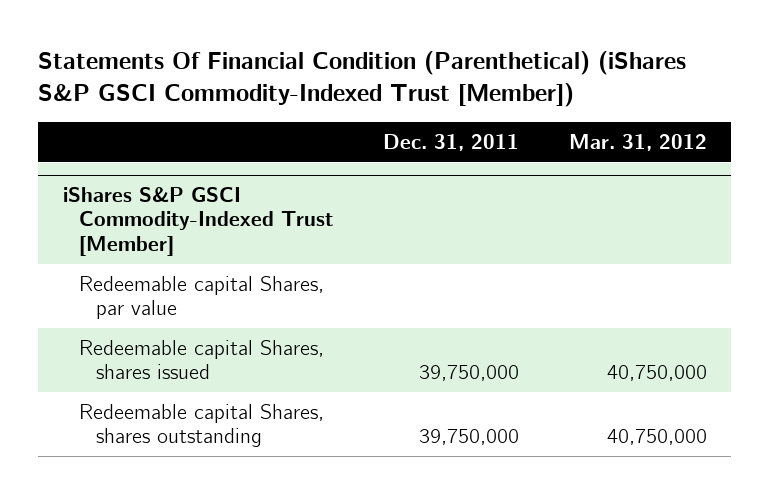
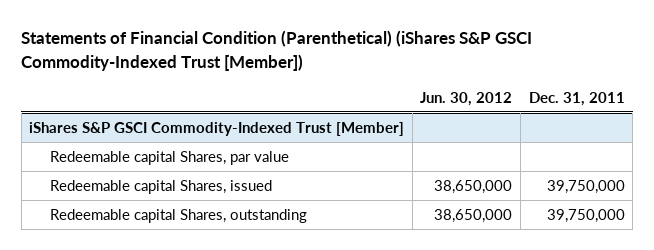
[37,51,686,108] Statements Of Financial Condition (Parenthetical) (iShares S&P GSCI Commodity-Indexed Trust [Member]) -> [21,30,533,71] Statements of Financial Condition (Parenthetical) (iShares S&P GSCI Commodity-Indexed Trust [Member])
[568,133,707,151] Mar. 31, 2012 -> none
none -> [420,91,513,106] Jun. 30, 2012
[79,339,325,380] Redeemable capital Shares, shares issued -> [49,179,272,194] Redeemable capital Shares, issued
[79,403,325,448] Redeemable capital Shares, shares outstanding -> [49,208,307,223] Redeemable capital Shares, outstanding

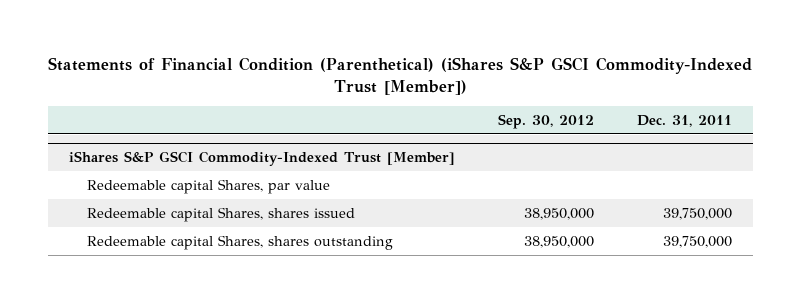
[420,91,513,106] Jun. 30, 2012 -> none
none -> [497,114,594,130] Sep. 30, 2012
[49,179,272,194] Redeemable capital Shares, issued -> [87,206,356,222] Redeemable capital Shares, shares issued
[49,208,307,223] Redeemable capital Shares, outstanding -> [87,234,394,250] Redeemable capital Shares, shares outstanding

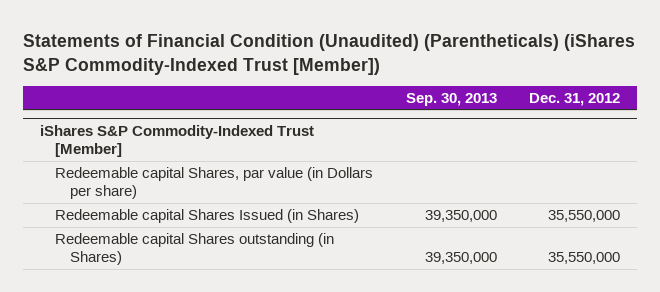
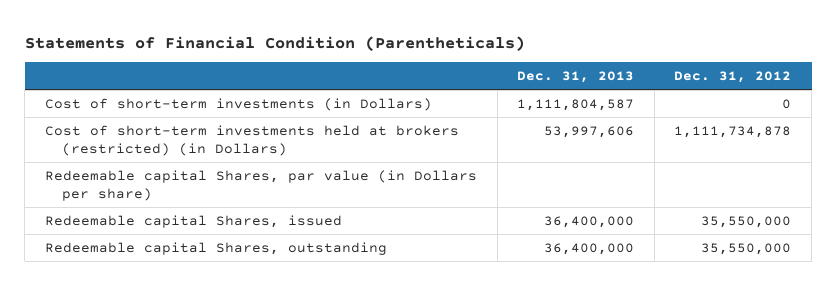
[23,33,636,75] Statements of Financial Condition (Unaudited) (Parentheticals) (iShares S&P Commodity-Indexed Trust [Member]) -> [24,35,525,51] Statements of Financial Condition (Parentheticals)
[405,92,497,106] Sep. 30, 2013 -> none
none -> [517,70,635,83] Dec. 31, 2013
[39,125,314,157] iShares S&P Commodity-Indexed Trust [Member] -> none
none -> [45,97,433,111] Cost of short-term investments (in Dollars)
none -> [45,124,460,156] Cost of short-term investments held at brokers (restricted) (in Dollars)
[54,209,359,224] Redeemable capital Shares Issued (in Shares) -> [45,214,343,228] Redeemable capital Shares, issued
[54,233,334,266] Redeemable capital Shares outstanding (in Shares) -> [45,241,388,255] Redeemable capital Shares, outstanding

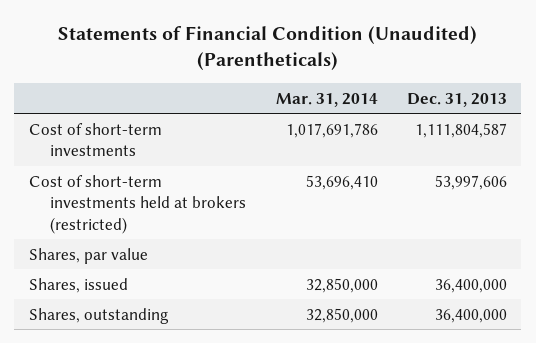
[24,35,525,51] Statements of Financial Condition (Parentheticals) -> [57,26,477,71] Statements of Financial Condition (Unaudited) (Parentheticals)
[674,70,792,83] Dec. 31, 2012 -> none
none -> [275,92,378,107] Mar. 31, 2014
[45,97,433,111] Cost of short-term investments (in Dollars) -> [28,122,162,157] Cost of short-term investments
[45,124,460,156] Cost of short-term investments held at brokers (restricted) (in Dollars) -> [28,174,247,234] Cost of short-term investments held at brokers (restricted)
[45,169,478,201] Redeemable capital Shares, par value (in Dollars per share) -> [28,247,148,264] Shares, par value
[45,214,343,228] Redeemable capital Shares, issued -> [28,277,128,293] Shares, issued
[45,241,388,255] Redeemable capital Shares, outstanding -> [28,307,169,324] Shares, outstanding

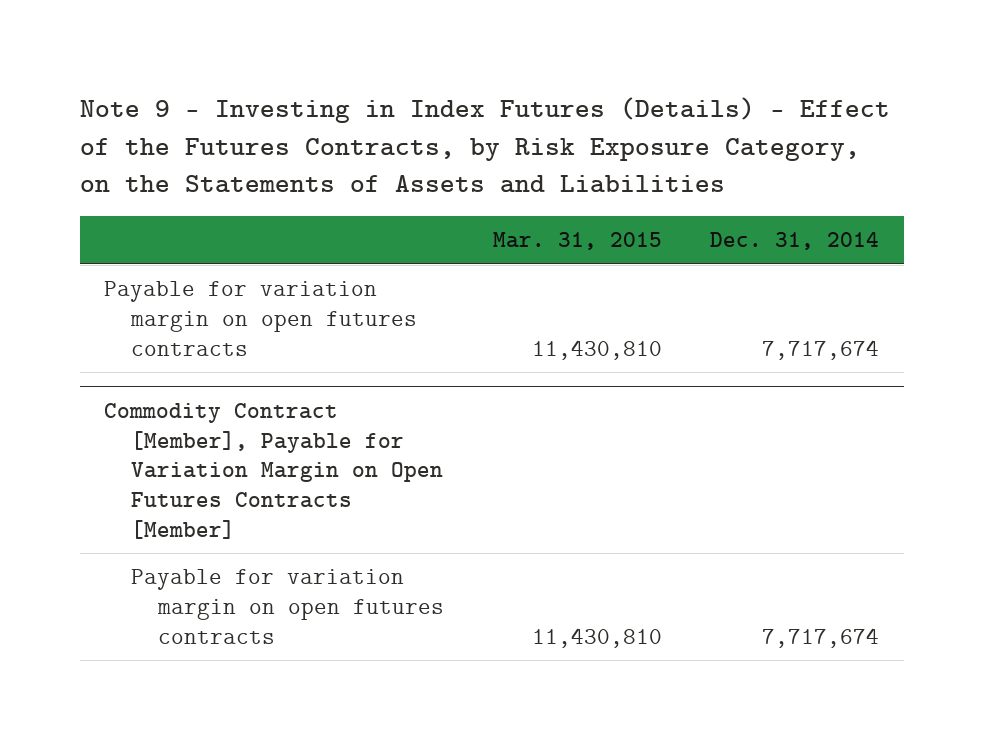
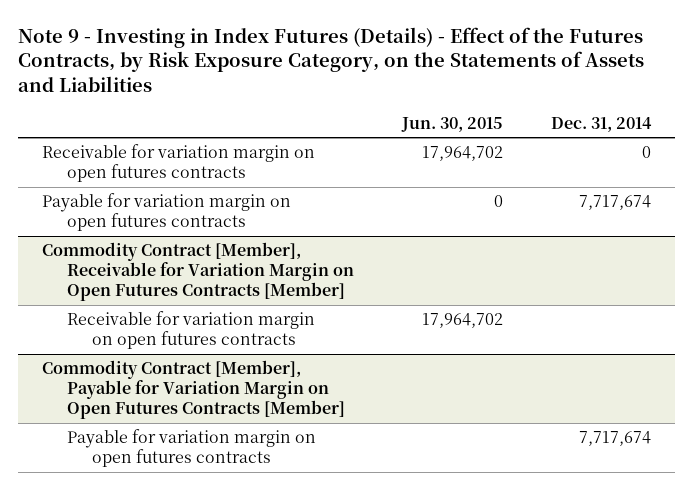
[492,232,662,251] Mar. 31, 2015 -> none
none -> [400,116,503,132] Jun. 30, 2015
none -> [41,144,315,183] Receivable for variation margin on open futures contracts
none -> [41,242,354,302] Commodity Contract [Member], Rеcеivablе for Variation Margin on Opеn Futurеs Contracts [Member]
none -> [66,311,315,350] Receivable for variation margin on open futures contracts

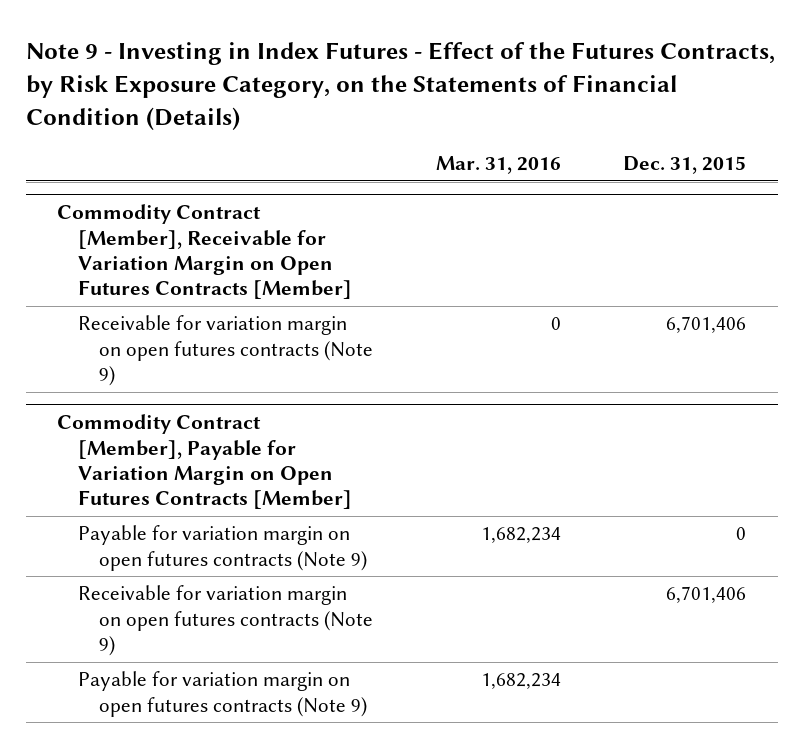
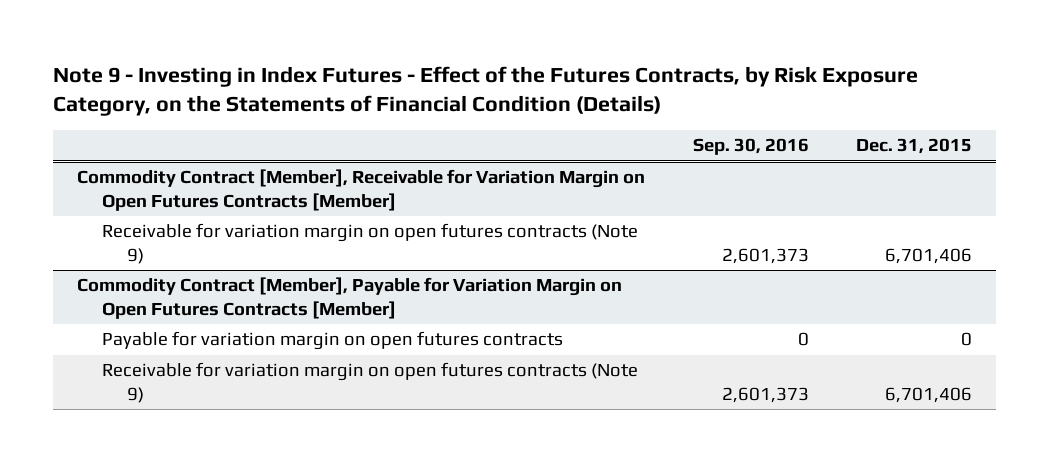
[435,156,561,175] Mar. 31, 2016 -> none
none -> [692,138,809,156] Sep. 30, 2016
[78,525,368,571] Payable for variation margin on open futures contracts (Note 9) -> [102,331,564,351] Payable for variation margin on open futures contracts
[78,671,368,717] Payable for variation margin on open futures contracts (Note 9) -> none

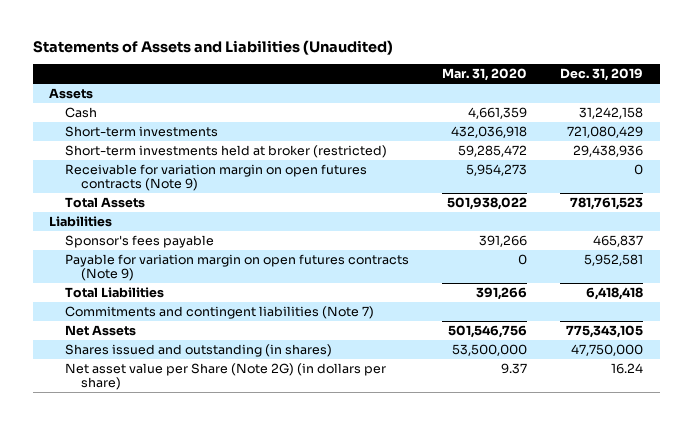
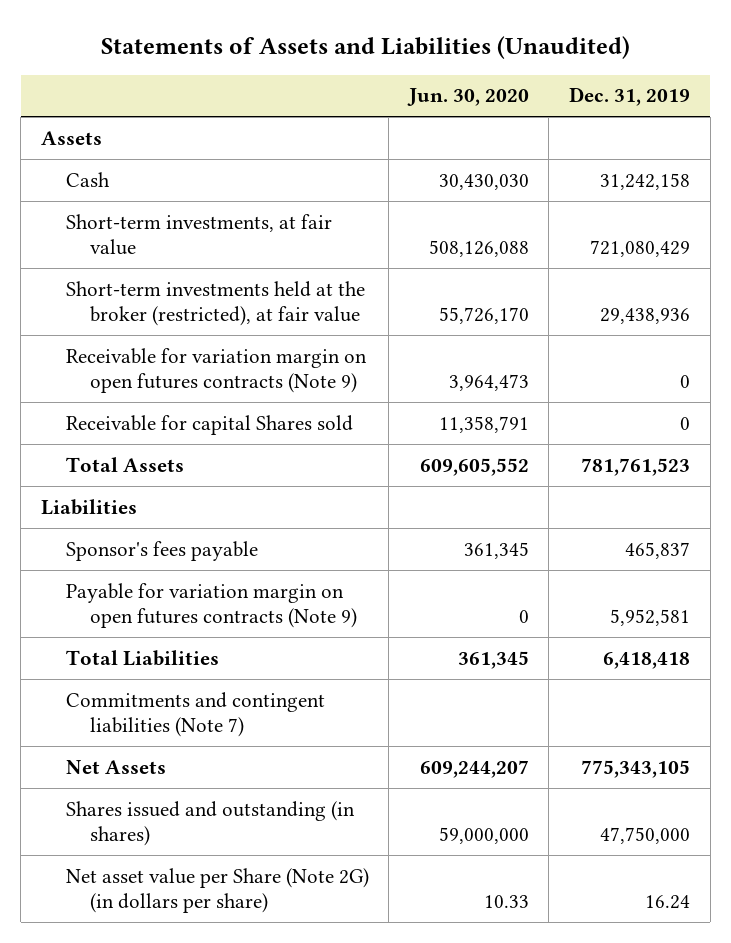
[442,68,528,82] Mar. 31, 2020 -> none
none -> [406,88,529,107] Jun. 30, 2020
[65,126,219,138] Short-term investments -> [65,213,332,255] Short-term investments, at fair value
[65,145,388,159] Short-term investments held at broker (restricted) -> [65,280,365,326] Short-term investments held at the broker (restricted), at fair value
none -> [65,414,353,435] Receivable for capital Shares sold

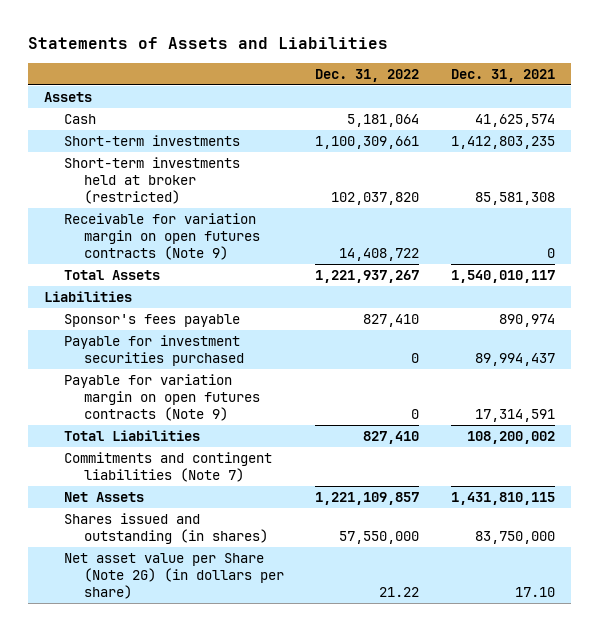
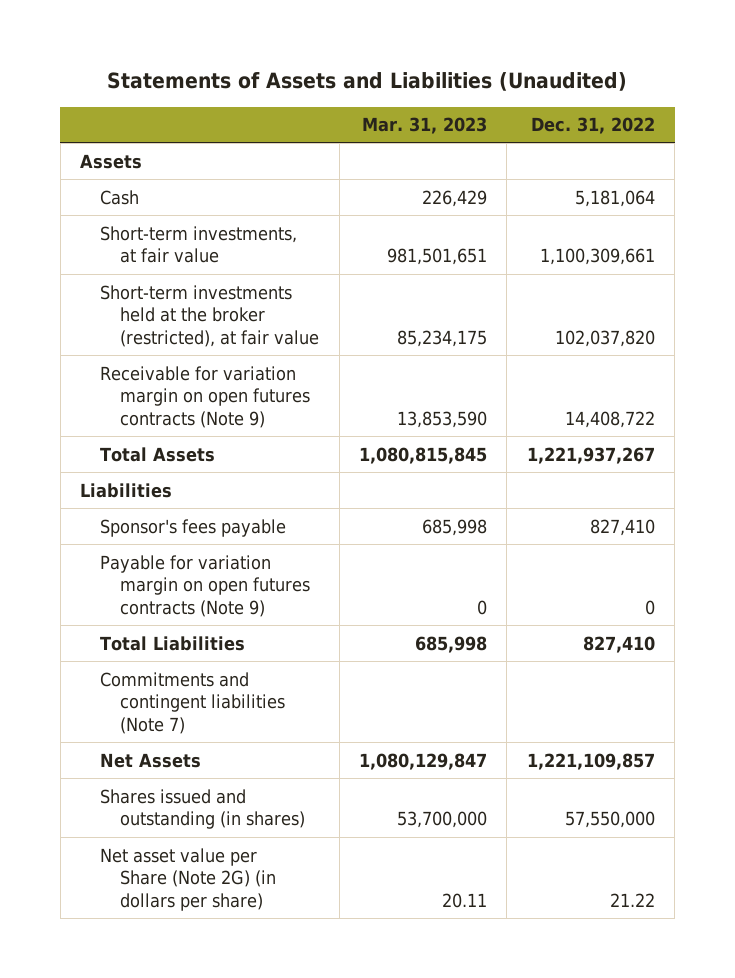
[27,37,388,50] Statements of Assets and Liabilities -> [107,72,628,92] Statements of Assets and Liabilities (Unaudited)
[450,68,555,82] Dec. 31, 2021 -> none
none -> [361,117,487,135] Mar. 31, 2023
[63,134,240,146] Short-term investments -> [100,225,298,264] Short-term investments, at fair value
[63,156,240,204] Short-term investments held at broker (restricted) -> [100,284,320,348] Short-term investments held at the broker (restricted), at fair value
[63,334,244,366] Payable for investment securities purchased -> none

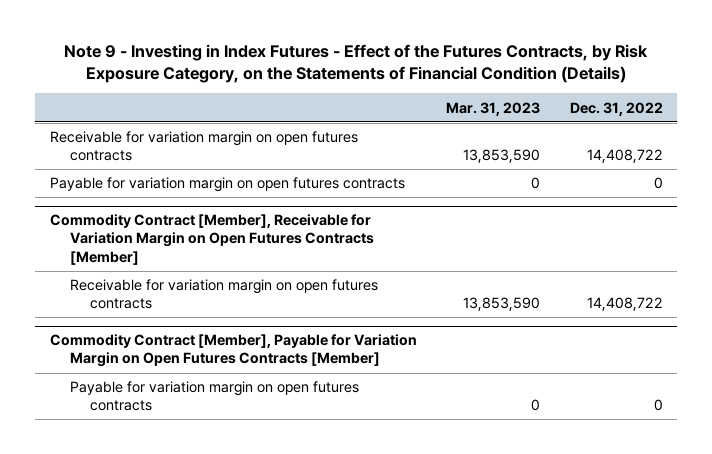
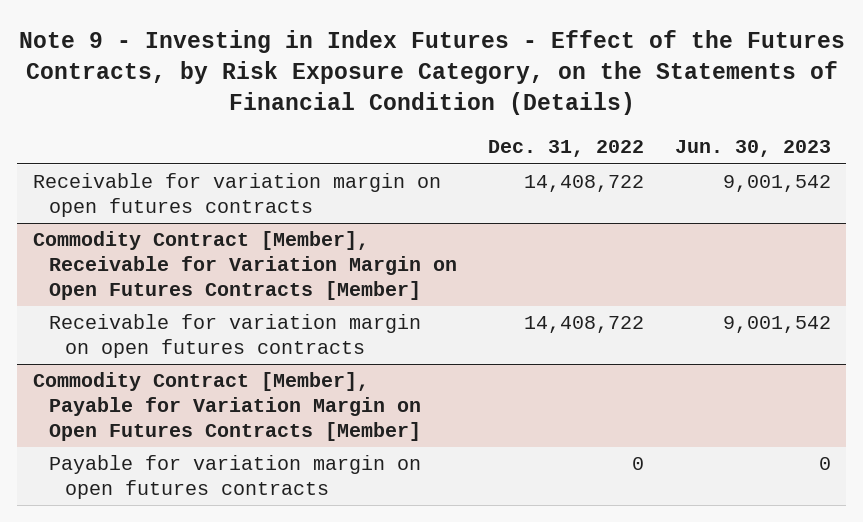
[446,101,541,116] Mar. 31, 2023 -> none
none -> [674,140,831,158] Jun. 30, 2023
[49,177,405,193] Payable for variation margin on open futures contracts -> none

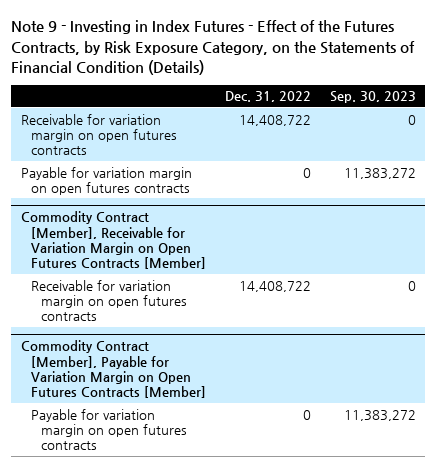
[674,140,831,158] Jun. 30, 2023 -> none
none -> [329,91,416,104] Sep. 30, 2023
none -> [20,166,192,195] Payable for variation margin on open futures contracts

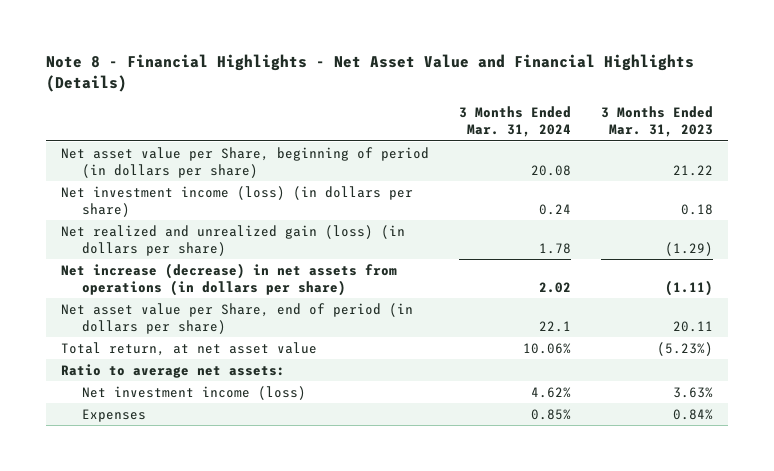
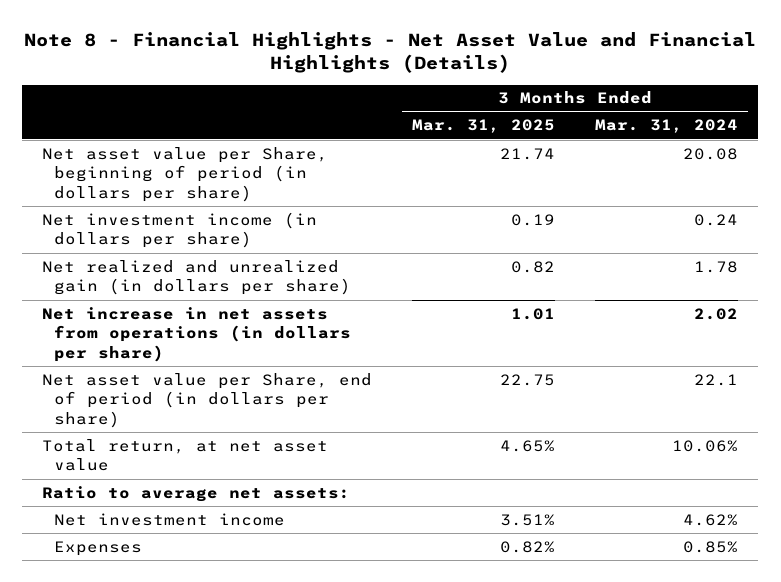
[600,106,713,138] 3 Months Ended Mar. 31, 2023 -> none
none -> [412,119,556,134] Mar. 31, 2025
[60,185,413,217] Net investment income (loss) (in dollars per share) -> [42,211,318,249] Net investment income (in dollars per share)
[60,224,405,256] Net realized and unrealized gain (loss) (in dollars per share) -> [42,259,352,296] Net realized and unrealized gain (in dollars per share)
[60,262,397,296] Net increase (decrease) in net assets from operations (in dollars per share) -> [42,306,352,362] Net increase in net assets from operations (in dollars per share)
[81,385,306,400] Net investment income (loss) -> [54,512,286,526] Net investment income

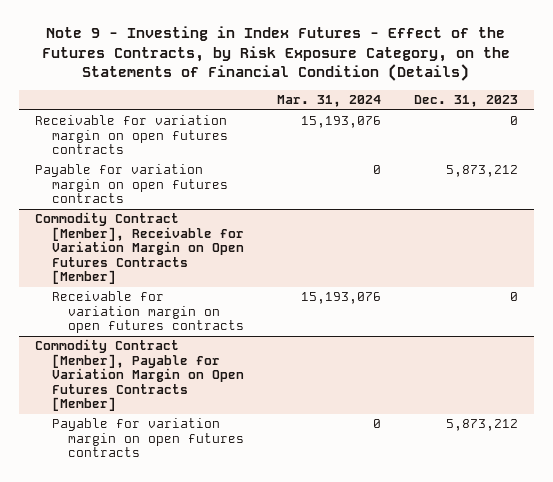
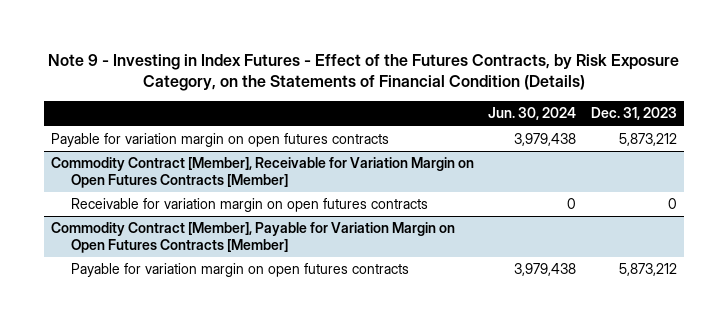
[276,94,381,107] Mar. 31, 2024 -> none
none -> [488,107,577,121] Jun. 30, 2024
[35,115,228,155] Receivable for variation margin on open futures contracts -> none

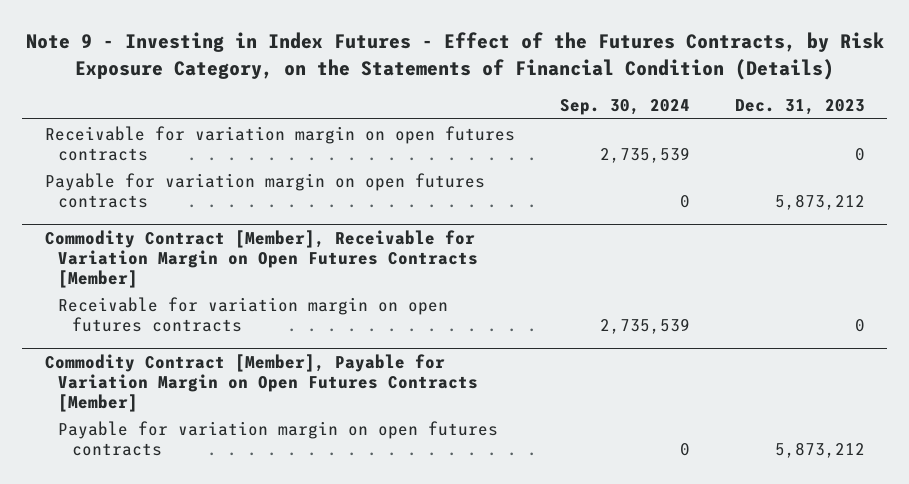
[488,107,577,121] Jun. 30, 2024 -> none
none -> [559,99,690,116] Sep. 30, 2024
none -> [44,125,515,161] Receivable for variation margin on open futures contracts

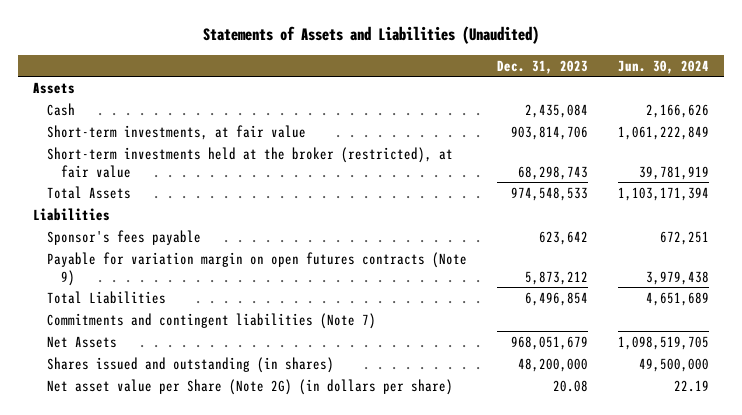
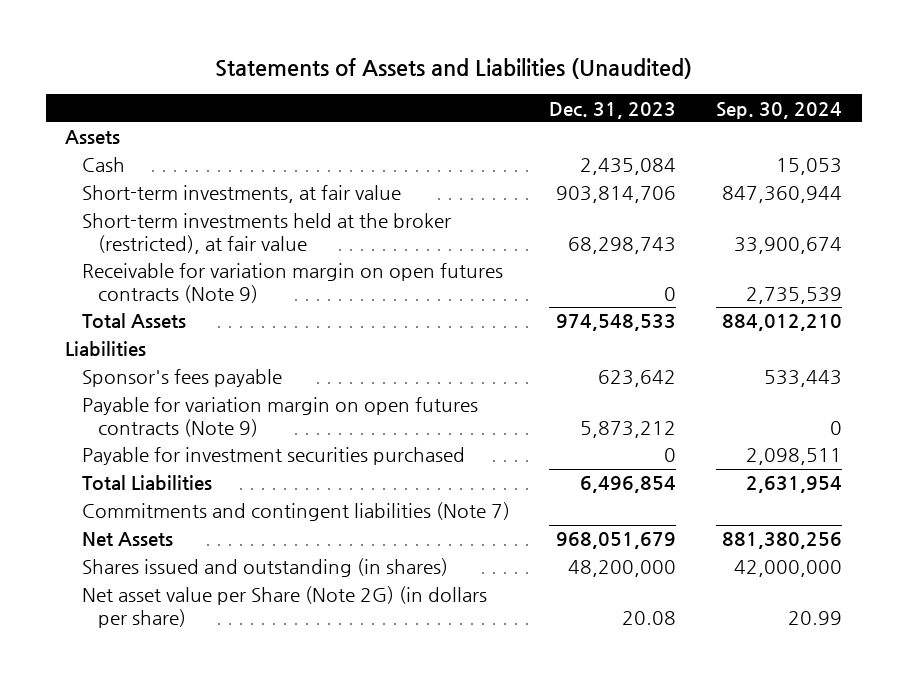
[617,59,709,74] Jun. 30, 2024 -> none
none -> [715,101,842,119] Sep. 30, 2024
none -> [81,263,503,304] Receivable for variation margin on open futures contracts (Note 9)
none -> [81,447,465,466] Payable for investment securities purchased

